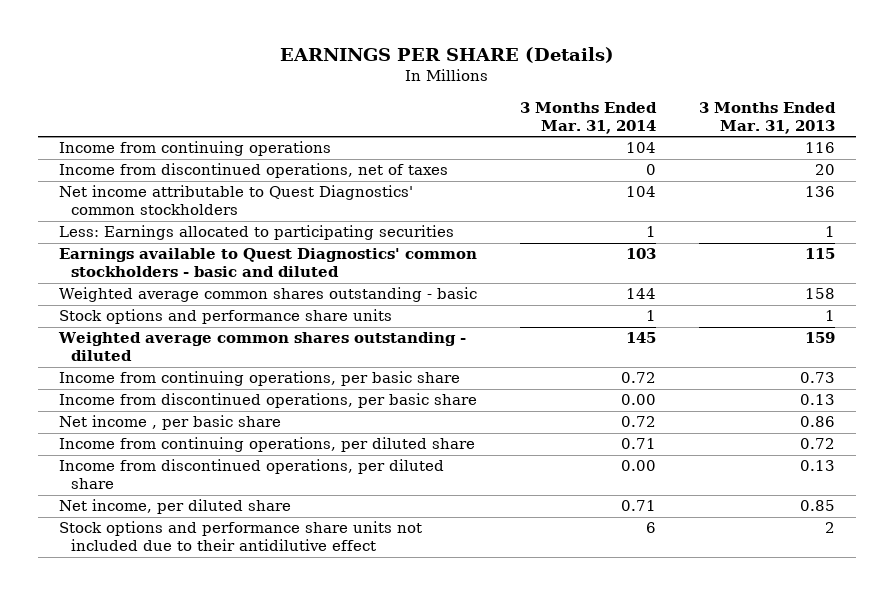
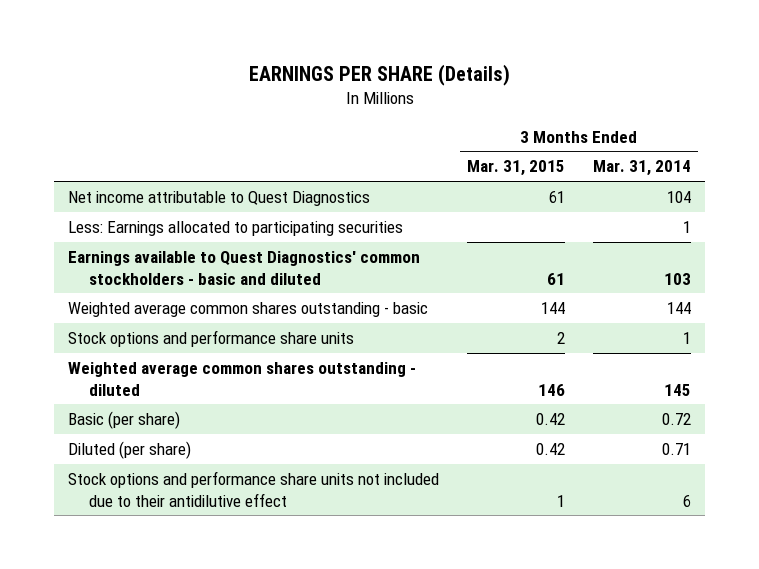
[698,101,836,134] 3 Months Ended Mar. 31, 2013 -> none
none -> [467,160,566,177] Mar. 31, 2015
[59,141,332,157] Income from continuing operations -> none
[59,163,449,179] Income from discontinued operations, net of taxes -> none
[59,185,414,216] Net income attributable to Quest Diagnostics' common stockholders -> [68,190,371,206] Net income attributable to Quest Diagnostics
[59,371,461,387] Income from continuing operations, per basic share -> none
[59,393,478,409] Income from discontinued operations, per basic share -> none
[59,437,476,453] Income from continuing operations, per diluted share -> none
[59,459,445,490] Income from discontinued operations, per diluted share -> none
[59,415,282,431] Net income , per basic share -> [68,410,181,429] Basic (per share)
[59,499,292,515] Net income, per diluted share -> [68,440,192,459] Diluted (per share)

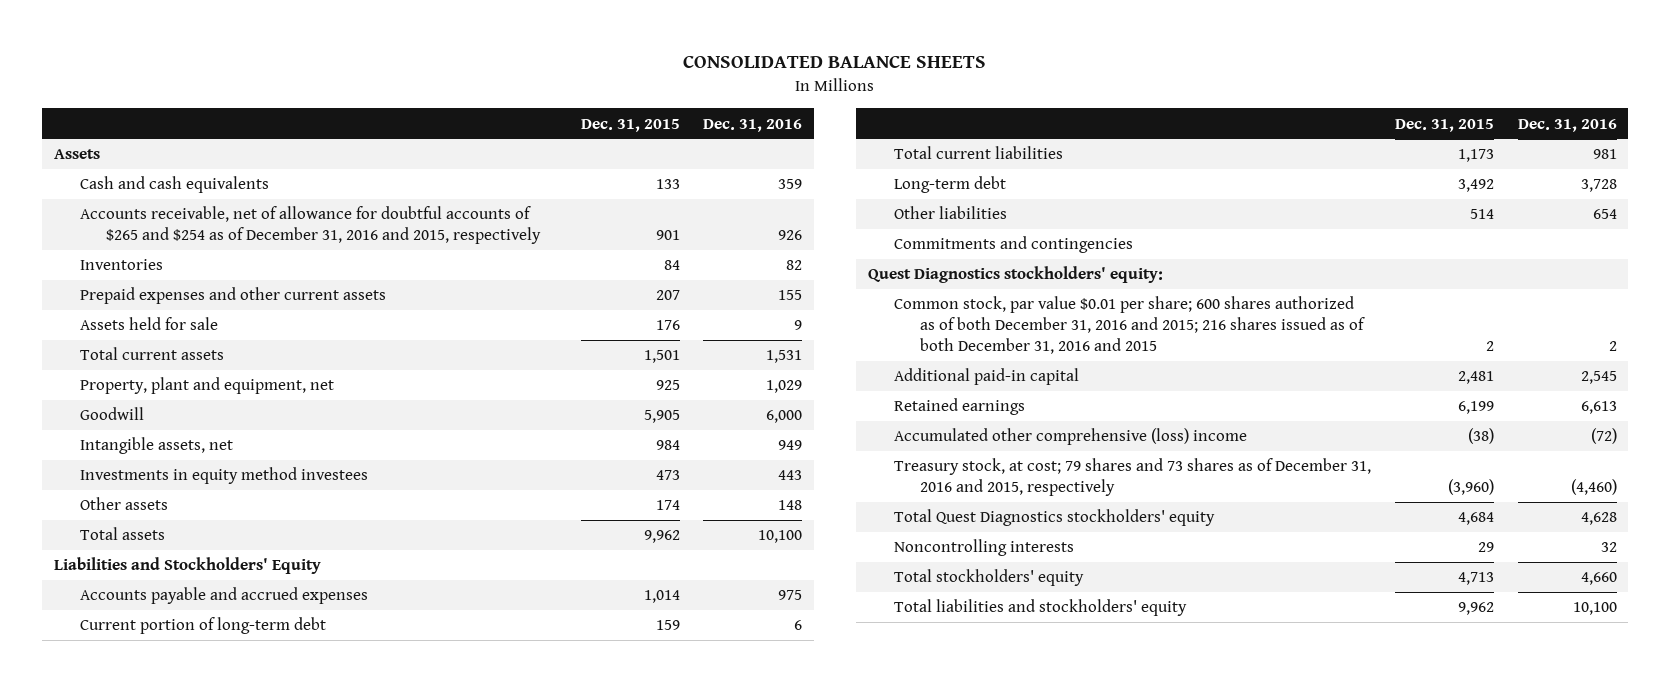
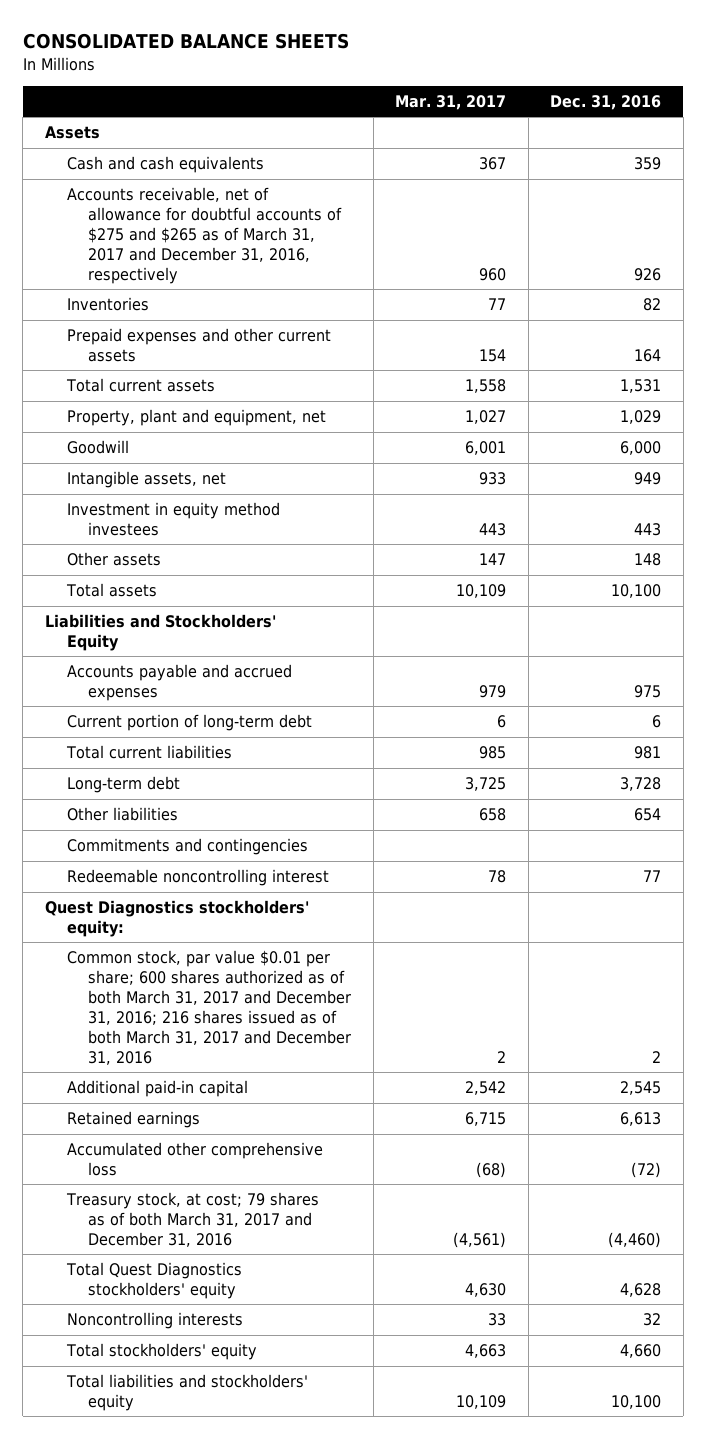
[580,118,680,132] Dec. 31, 2015 -> none
none -> [395,94,507,110] Mar. 31, 2017
[80,206,541,245] Accounts receivable, net of allowance for doubtful accounts of $265 and $254 as of December 31, 2016 and 2015, respectively -> [66,187,343,284] Accounts receivable, net of allowance for doubtful accounts of $275 and $265 as of March 31, 2017 and December 31, 2016, respectively
[80,317,219,331] Assets held for sale -> none
[778,290,803,301] 155 -> [634,349,662,363] 164
[80,467,369,485] Investments in equity method investees -> [66,502,280,537] Investment in equity method investees
none -> [66,869,329,887] Redeemable noncontrolling interest
[894,296,1366,355] Common stock, par value $0.01 per share; 600 shares authorized as of both December 31, 2016 and 2015; 216 shares issued as of both December 31, 2016 and 2015 -> [66,950,352,1065] Common stock, par value $0.01 per share; 600 shares authorized as of both March 31, 2017 and December 31, 2016; 216 shares issued as of both March 31, 2017 and December 31, 2016
[894,428,1248,446] Accumulated other comprehensive (loss) income -> [66,1142,323,1177] Accumulated other comprehensive loss
[894,458,1372,497] Treasury stock, at cost; 79 shares and 73 shares as of December 31, 2016 and 2015, respectively -> [65,1192,319,1247] Treasury stock, at cost; 79 shares as of both March 31, 2017 and December 31, 2016

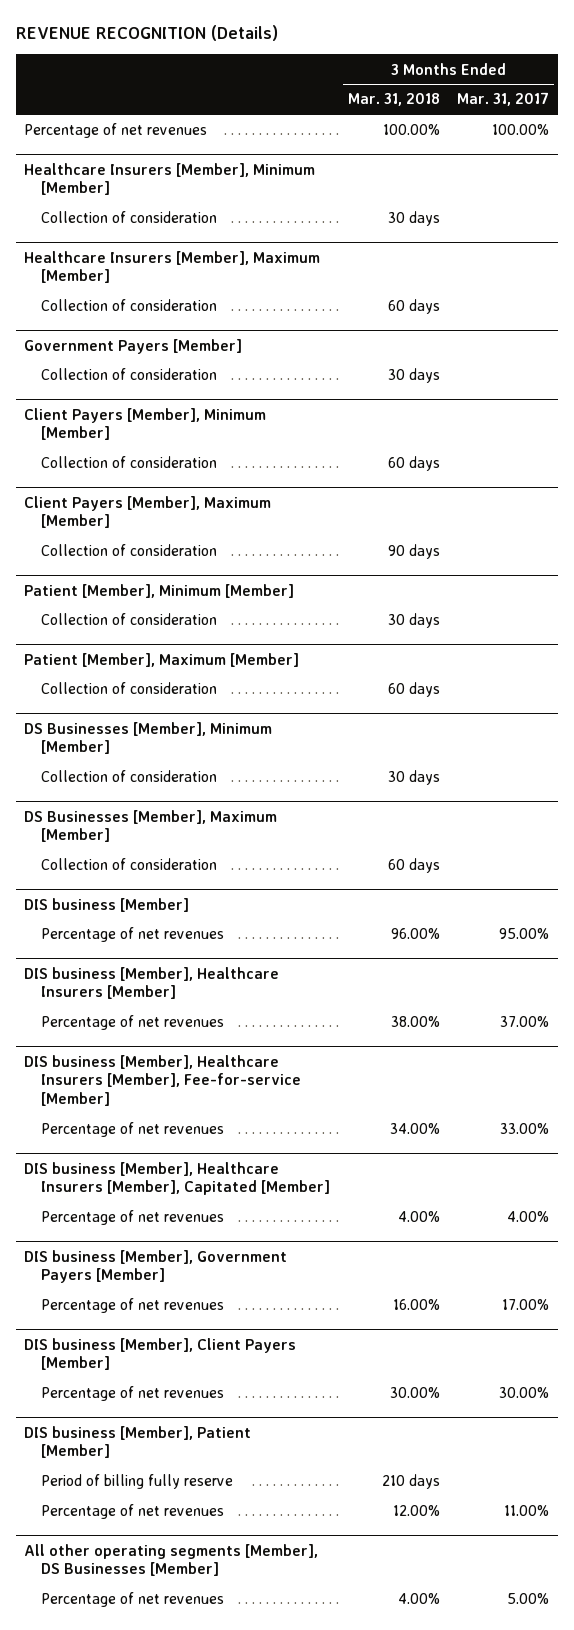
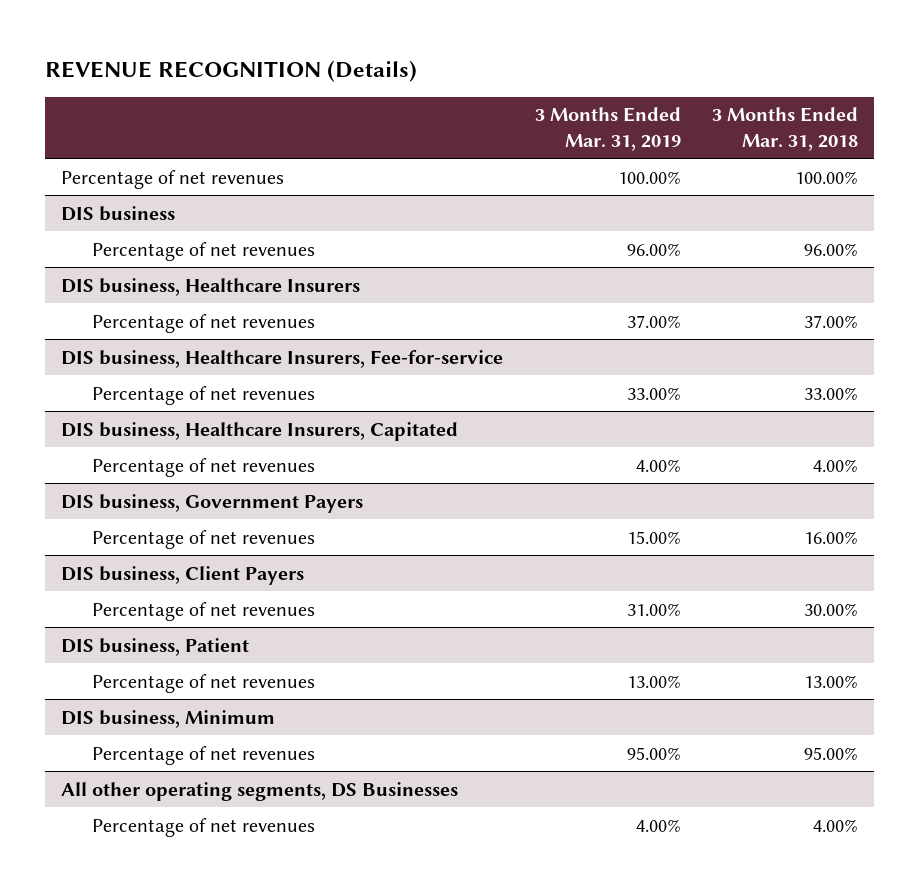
[457,92,550,107] Mar. 31, 2017 -> none
none -> [534,107,681,151] 3 Months Ended Mar. 31, 2019
[24,162,316,196] Healthcare Insurers [Member], Minimum [Member] -> none
[41,211,218,224] Collection of consideration -> none
[24,250,321,284] Healthcare Insurers [Member], Maximum [Member] -> none
[41,299,218,312] Collection of consideration -> none
[24,338,243,354] Government Payers [Member] -> none
[41,368,218,381] Collection of consideration -> none
[24,407,267,441] Client Payers [Member], Minimum [Member] -> none
[41,456,218,469] Collection of consideration -> none
[24,495,272,529] Client Payers [Member], Maximum [Member] -> none
[41,544,218,557] Collection of consideration -> none
[24,583,295,598] Patient [Member], Minimum [Member] -> none
[41,613,218,626] Collection of consideration -> none
[24,652,300,667] Patient [Member], Maximum [Member] -> none
[41,682,218,695] Collection of consideration -> none
[24,721,273,755] DS Businesses [Member], Minimum [Member] -> none
[41,770,218,783] Collection of consideration -> none
[24,809,278,843] DS Businesses [Member], Maximum [Member] -> none
[41,858,218,871] Collection of consideration -> none
[24,897,190,912] DIS business [Member] -> [61,205,176,221] DIS business
[24,966,280,1000] DIS business [Member], Healthcare Insurers [Member] -> [61,277,361,296] DIS business, Healthcare Insurers
[390,1016,440,1028] 38.00% -> [804,314,859,328] 37.00%
[24,1054,302,1107] DIS business [Member], Healthcare Insurers [Member], Fee-for-service [Member] -> [61,349,504,368] DIS business, Healthcare Insurers, Fee-for-service
[389,1123,440,1135] 34.00% -> [804,386,859,400] 33.00%
[24,1161,331,1196] DIS business [Member], Healthcare Insurers [Member], Capitated [Member] -> [61,421,459,441] DIS business, Healthcare Insurers, Capitated
[24,1249,288,1284] DIS business [Member], Government Payers [Member] -> [61,493,364,513] DIS business, Government Payers
[24,1337,297,1371] DIS business [Member], Client Payers [Member] -> [61,565,305,585] DIS business, Client Payers
[41,1474,234,1490] Period of billing fully reserve -> none
[24,1425,252,1459] DIS business [Member], Patient [Member] -> [61,637,250,656] DIS business, Patient
[392,1505,440,1517] 12.00% -> [804,674,859,688] 13.00%
none -> [61,709,276,728] DIS business, Minimum
none -> [92,745,316,765] Percentage of net revenues
[24,1543,319,1577] All other operating segments [Member], DS Businesses [Member] -> [61,781,459,801] All other operating segments, DS Businesses

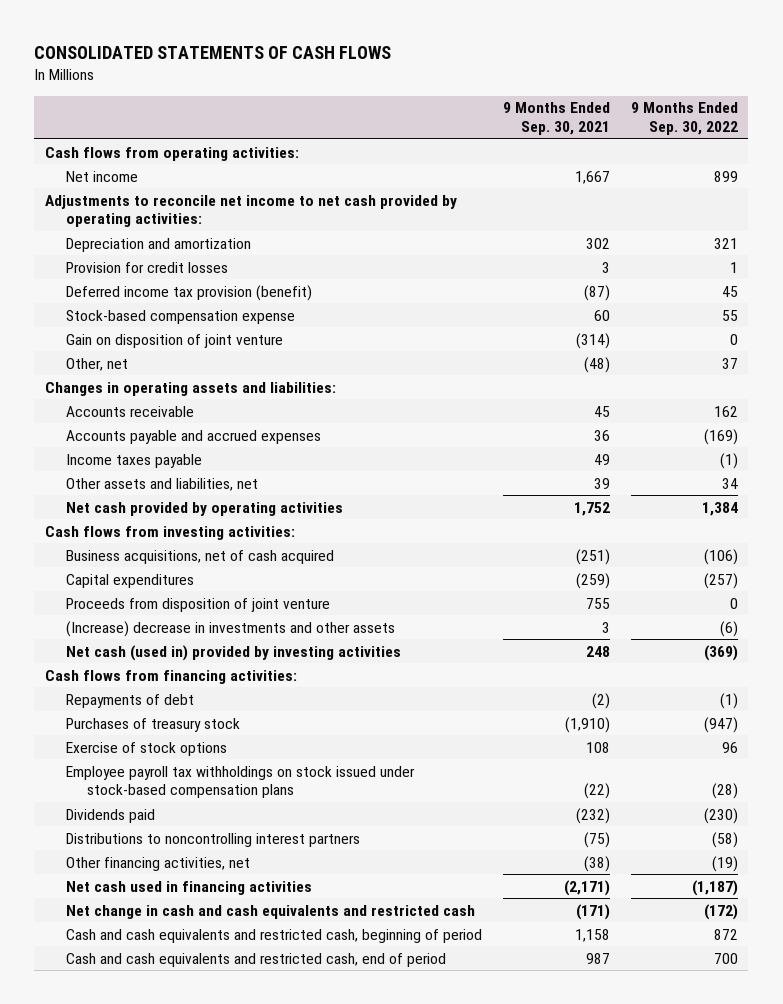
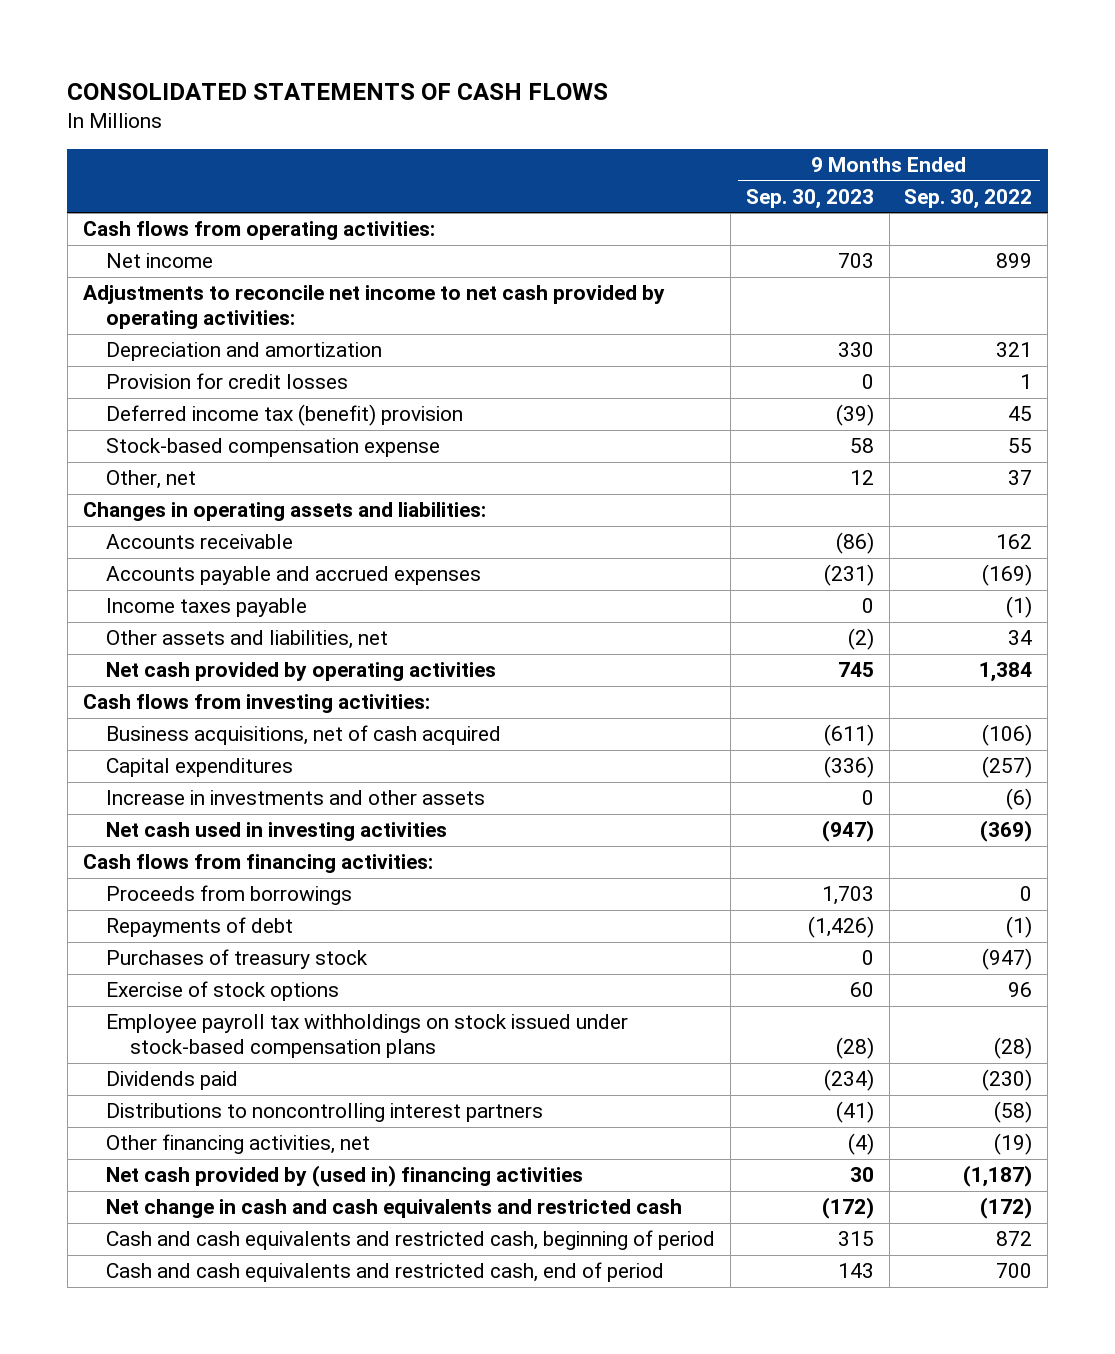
[503,102,611,136] 9 Months Ended Sep. 30, 2021 -> none
none -> [745,188,874,209] Sep. 30, 2023
[66,284,313,301] Deferred income tax provision (benefit) -> [106,404,464,427] Deferred income tax (benefit) provision
[66,333,284,348] Gain on disposition of joint venture -> none
[66,597,331,612] Proceeds from disposition of joint venture -> none
[66,620,396,637] (Increase) decrease in investments and other assets -> [106,790,486,806] Increase in investments and other assets
[66,644,402,661] Net cash (used in) provided by investing activities -> [106,822,448,842] Net cash used in investing activities
none -> [106,885,353,906] Proceeds from borrowings
[66,880,313,895] Net cash used in financing activities -> [106,1165,584,1188] Net cash provided by (used in) financing activities

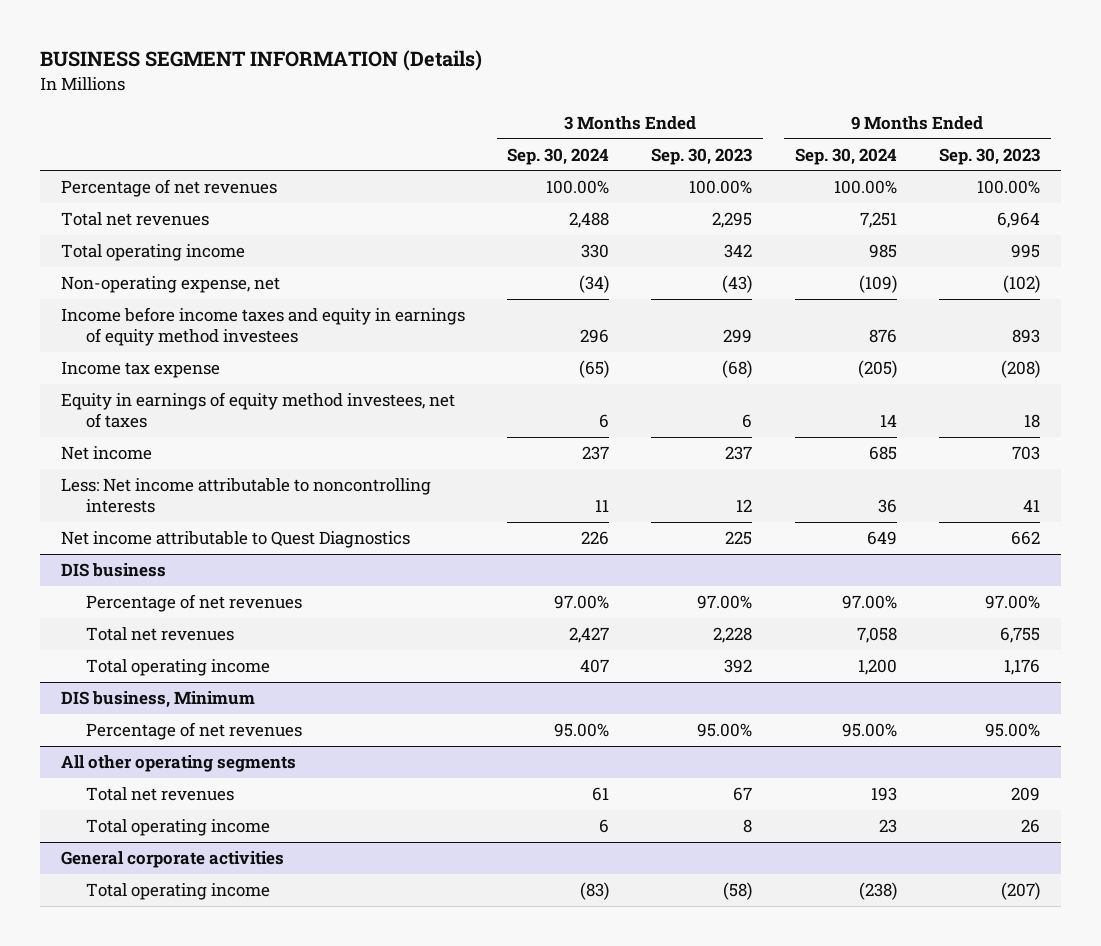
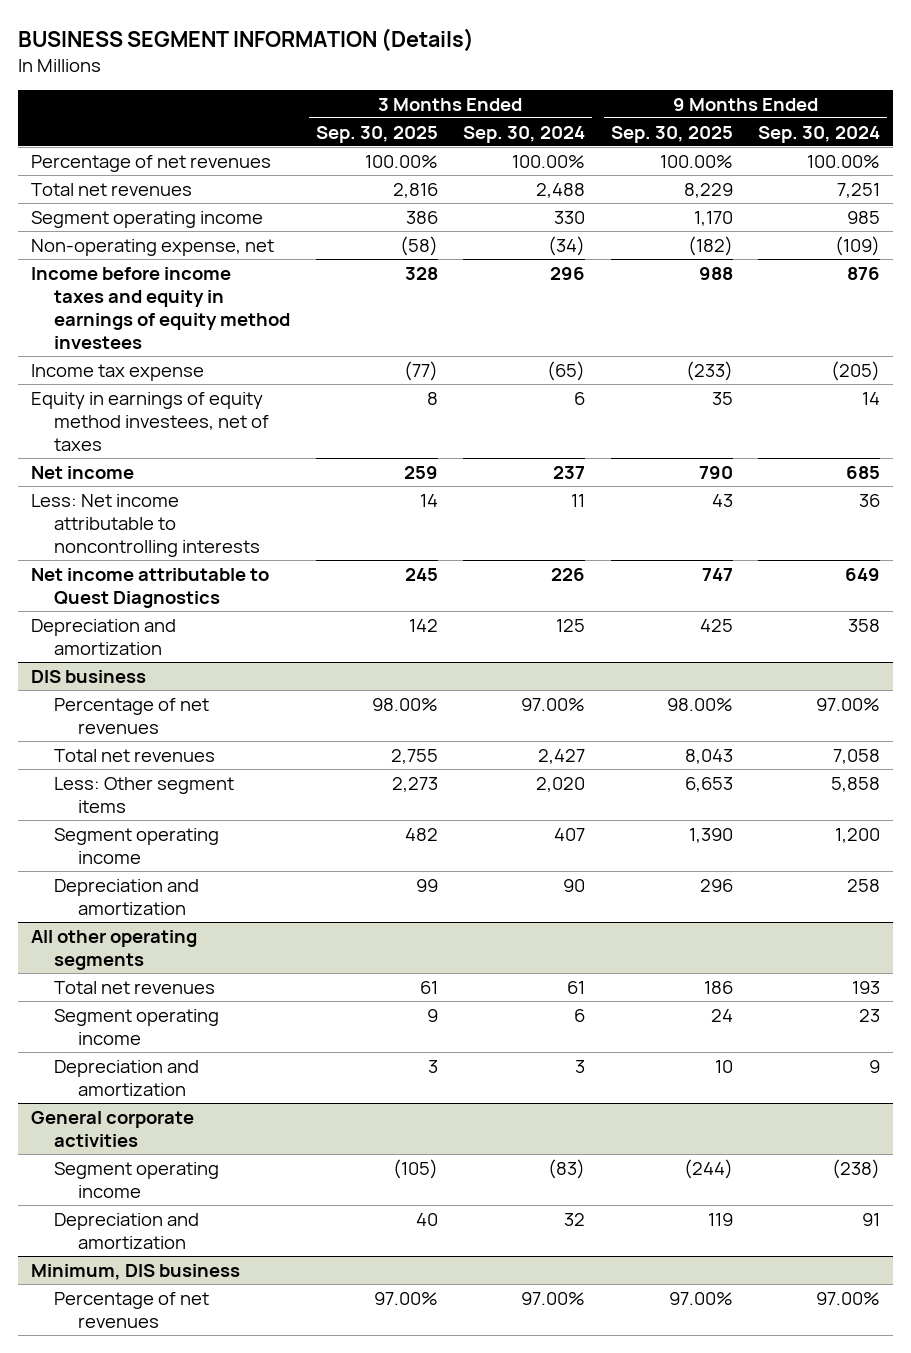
[651,147,753,165] Sep. 30, 2023 -> none
[939,147,1041,165] Sep. 30, 2023 -> none
none -> [315,125,438,143] Sep. 30, 2025
none -> [610,125,733,143] Sep. 30, 2025
[60,244,245,262] Total operating income -> [30,210,263,228] Segment operating income
none -> [30,618,176,655] Depreciation and amortization
[60,691,255,709] DIS business, Minimum -> none
[85,722,302,741] Percentage of net revenues -> none
none -> [54,776,235,813] Less: Other segment items
[85,659,270,677] Total operating income -> [54,827,220,864] Segment operating income
none -> [54,878,200,915] Depreciation and amortization
[85,819,270,837] Total operating income -> [54,1008,220,1045] Segment operating income
none -> [54,1059,200,1096] Depreciation and amortization
[85,883,270,901] Total operating income -> [54,1161,220,1198] Segment operating income
none -> [54,1212,200,1249] Depreciation and amortization
none -> [30,1263,240,1280] Minimum, DIS business
none -> [54,1291,210,1328] Percentage of net revenues

